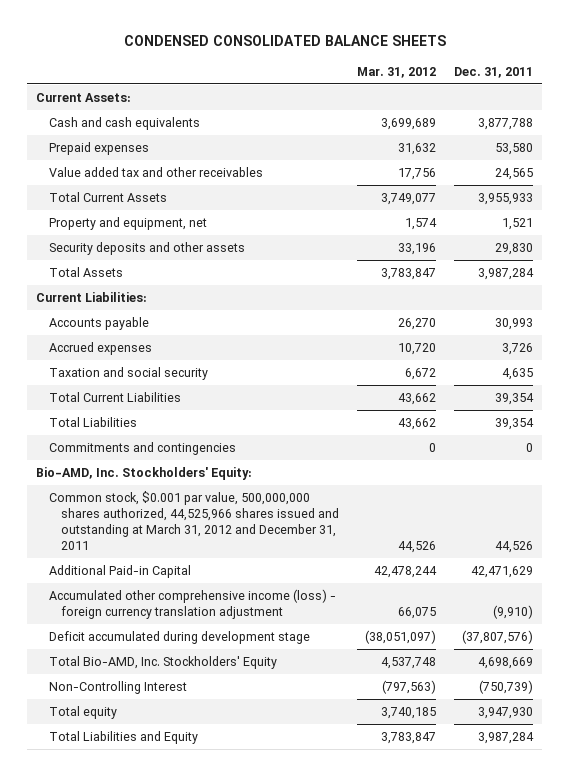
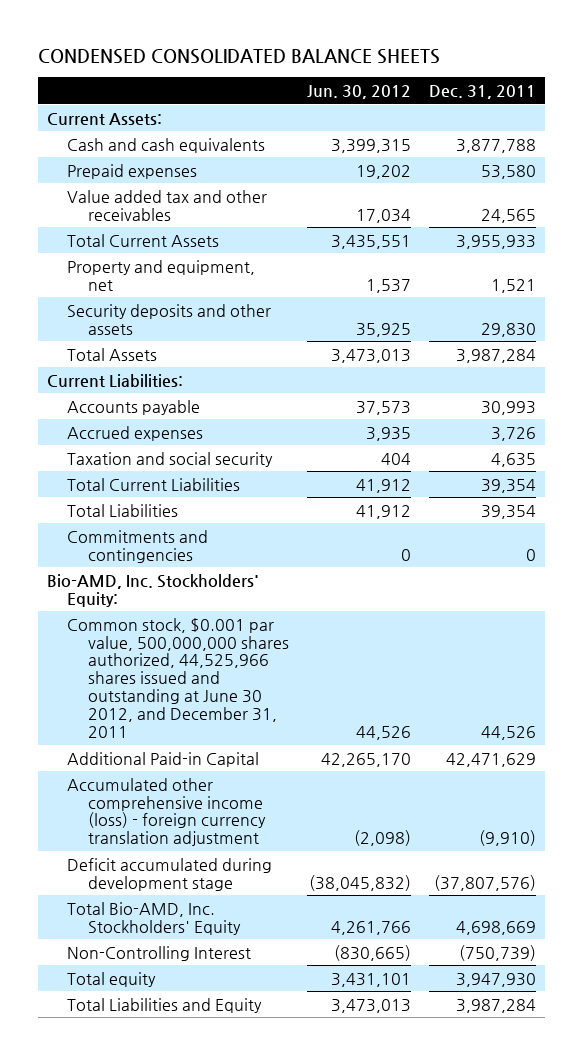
[357,66,437,78] Mar. 31, 2012 -> none
none -> [306,84,411,99] Jun. 30, 2012
[48,490,340,550] Common stock, $0.001 par value, 500,000,000 shares authorized, 44,525,966 shares issued and outstanding at March 31, 2012 and December 31, 2011 -> [67,617,289,739] Common stock, $0.001 par value, 500,000,000 shares authorized, 44,525,966 shares issued and outstanding at June 30 2012, and December 31, 2011

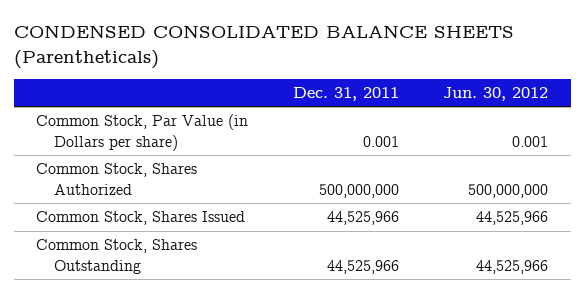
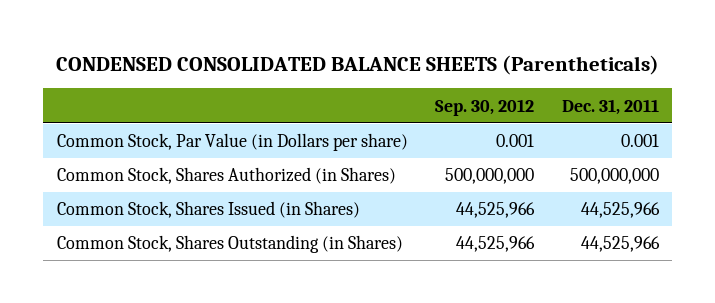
[443,86,549,101] Jun. 30, 2012 -> none
none -> [435,98,535,116] Sep. 30, 2012
[35,163,197,195] Common Stock, Shares Authorized -> [56,167,396,185] Common Stock, Shares Authorized (in Shares)
[35,211,245,226] Common Stock, Shares Issued -> [56,201,360,219] Common Stock, Shares Issued (in Shares)
[35,239,197,274] Common Stock, Shares Outstanding -> [56,235,403,254] Common Stock, Shares Outstanding (in Shares)

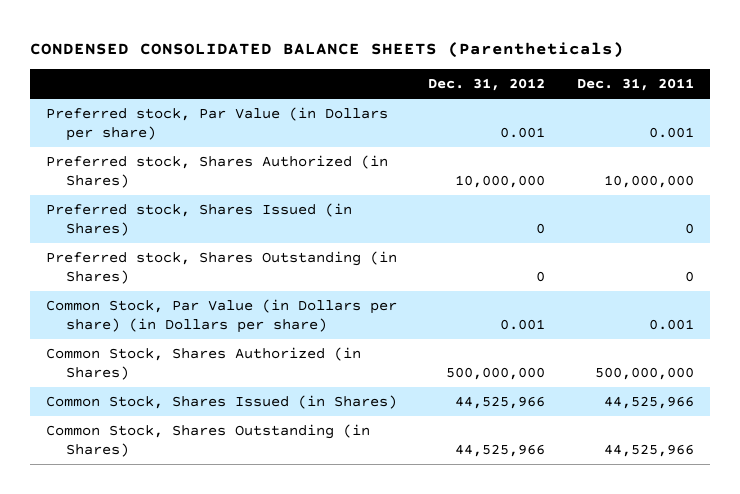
[435,98,535,116] Sep. 30, 2012 -> none
none -> [428,78,546,92] Dec. 31, 2012
none -> [45,107,388,141] Preferred stock, Par Value (in Dollars per share)
none -> [45,155,388,188] Preferred stock, Shares Authorized (in Shares)
none -> [45,203,352,236] Preferred stock, Shares Issued (in Shares)
none -> [45,251,397,284] Preferred stock, Shares Outstanding (in Shares)
[56,133,408,152] Common Stock, Par Value (in Dollars per share) -> [45,299,397,333] Common Stock, Par Value (in Dollars per share) (in Dollars per share)

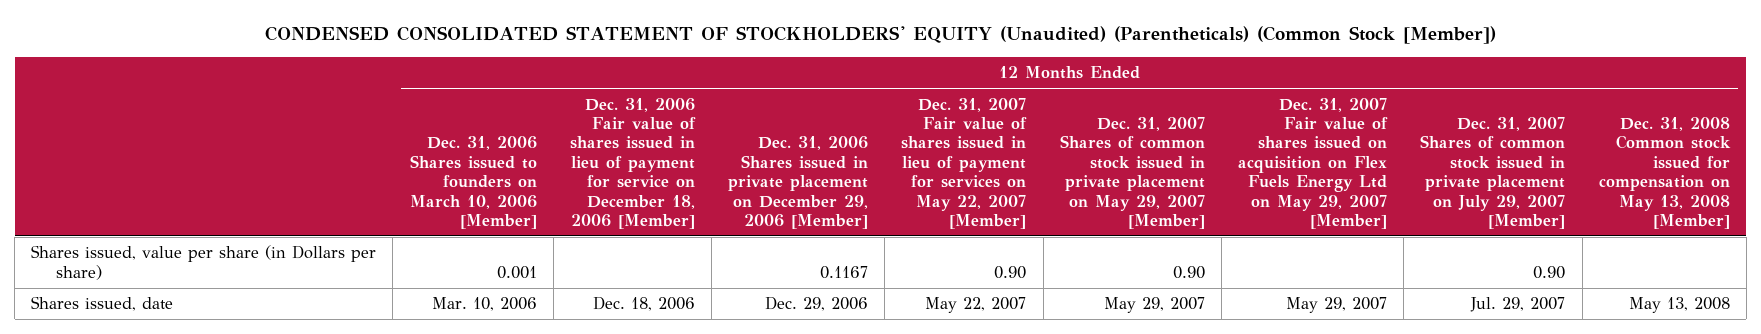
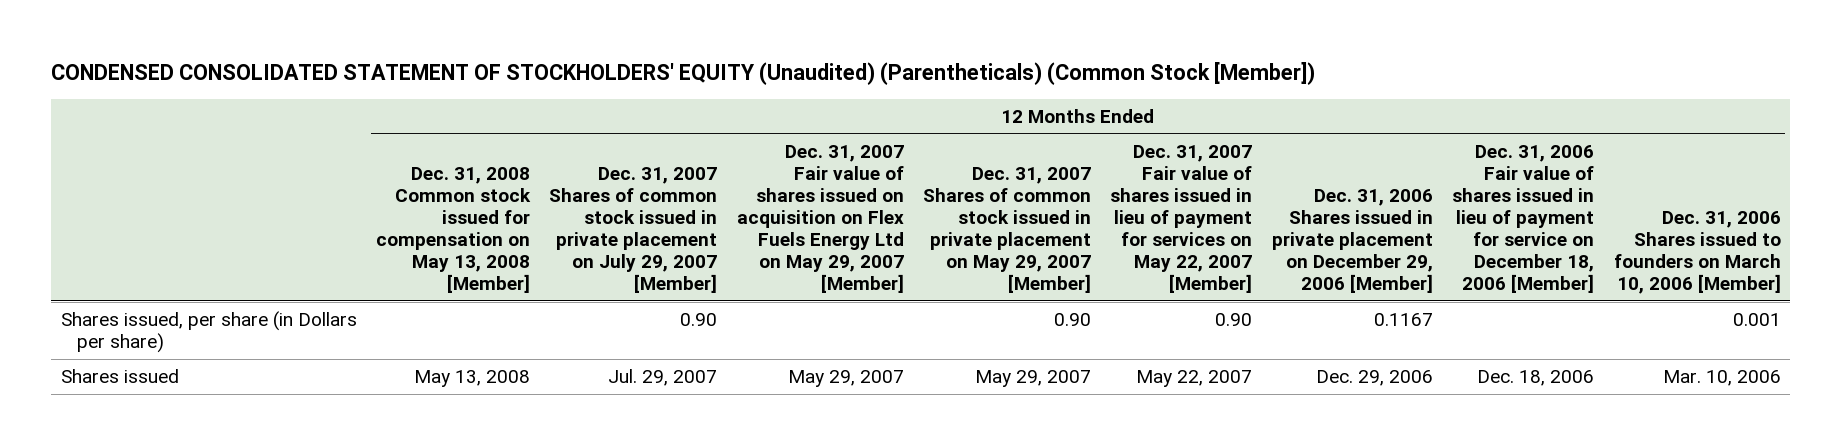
[31,245,377,280] Shares issued, value per share (in Dollars per share) -> [60,311,357,354] Shares issued, per share (in Dollars per share)
[31,296,174,312] Shares issued, date -> [60,369,179,384] Shares issued

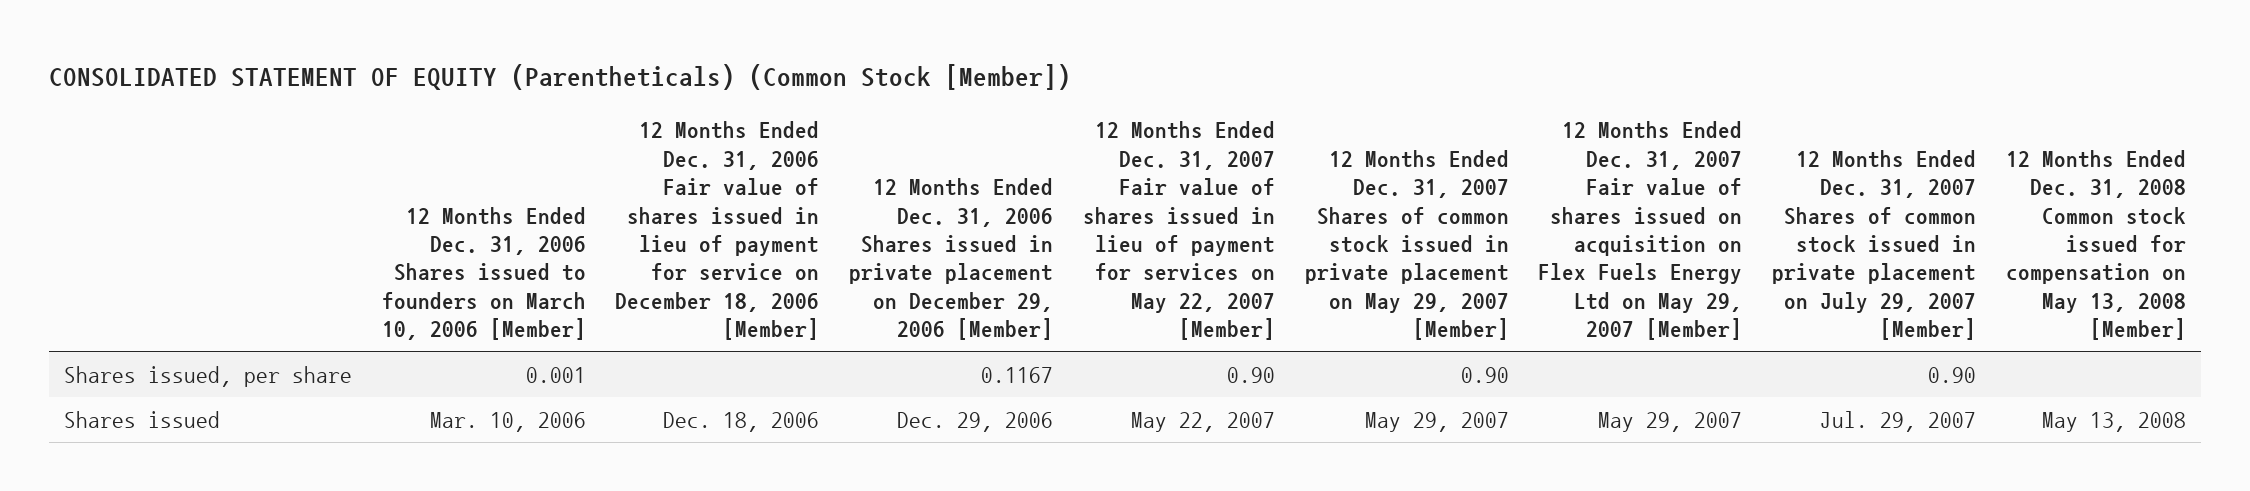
[50,62,1315,86] CONDENSED CONSOLIDATED STATEMENT OF STOCKHOLDERS' EQUITY (Unaudited) (Parentheticals) (Common Stock [Member]) -> [48,63,1071,90] CONSOLIDATED STATEMENT OF EQUITY (Parentheticals) (Common Stock [Member])
[60,311,357,354] Shares issued, per share (in Dollars per share) -> [63,365,352,387] Shares issued, per share

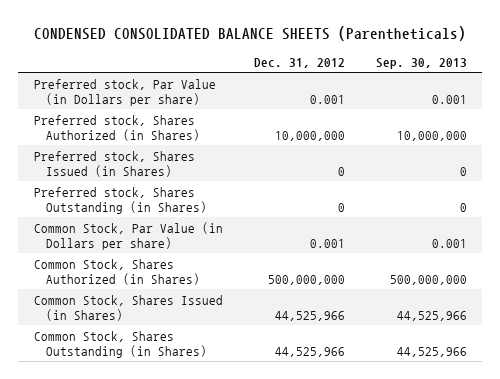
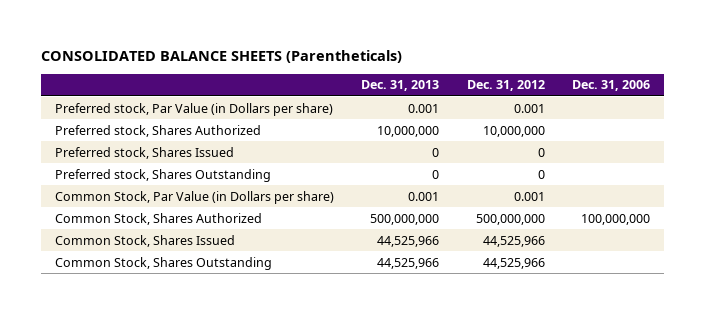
[34,26,467,42] CONDENSED CONSOLIDATED BALANCE SHEETS (Parentheticals) -> [41,49,403,63] CONSOLIDATED BALANCE SHEETS (Parentheticals)
[375,57,467,69] Sep. 30, 2013 -> none
none -> [361,80,440,92] Dec. 31, 2013
none -> [571,80,650,92] Dec. 31, 2006
[33,114,200,141] Preferred stock, Shares Authorized (in Shares) -> [54,124,261,137] Preferred stock, Shares Authorized
[33,150,195,177] Preferred stock, Shares Issued (in Shares) -> [54,146,234,159] Preferred stock, Shares Issued
[33,186,207,214] Preferred stock, Shares Outstanding (in Shares) -> [54,168,271,182] Preferred stock, Shares Outstanding
[33,258,200,285] Common Stock, Shares Authorized (in Shares) -> [54,212,262,225] Common Stock, Shares Authorized
[33,294,223,321] Common Stock, Shares Issued (in Shares) -> [54,234,235,247] Common Stock, Shares Issued
[33,330,207,358] Common Stock, Shares Outstanding (in Shares) -> [54,256,272,270] Common Stock, Shares Outstanding

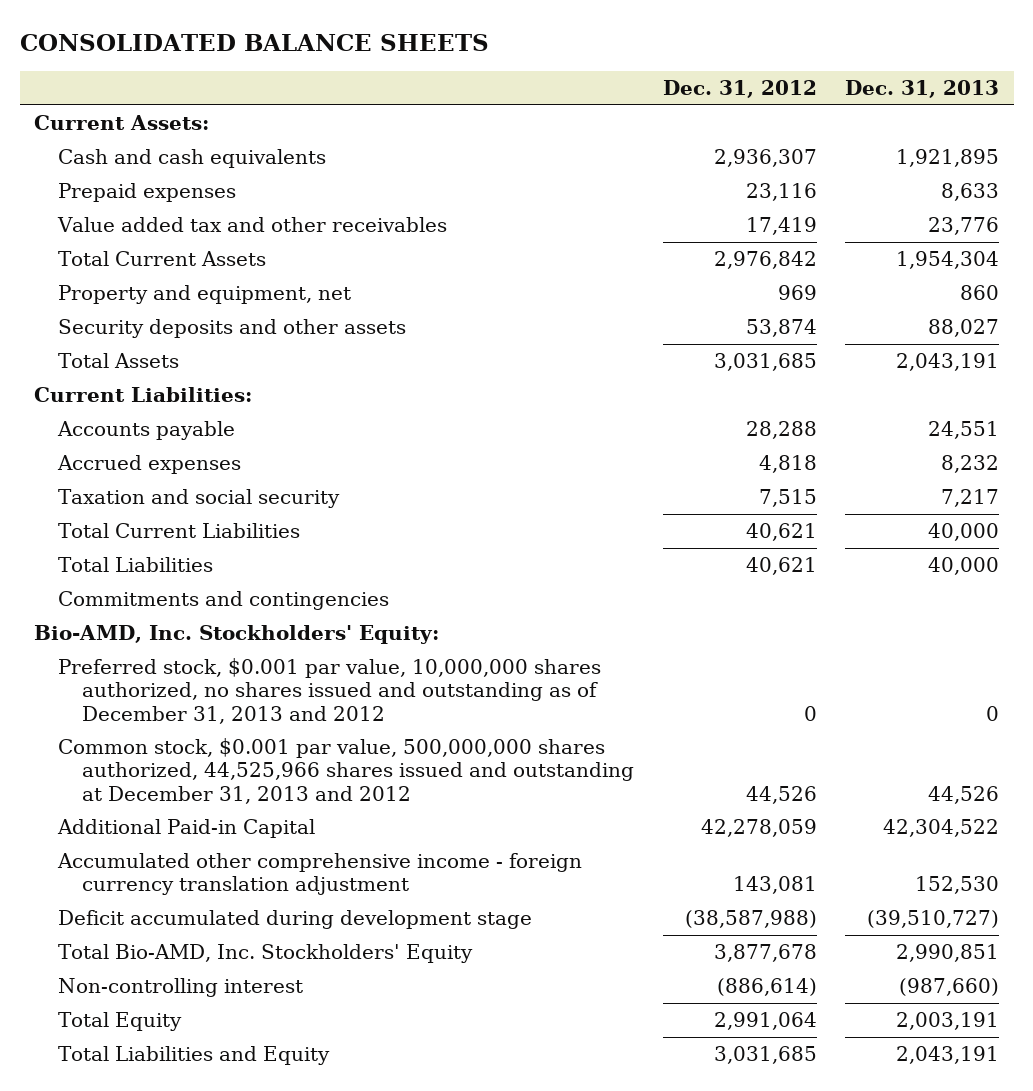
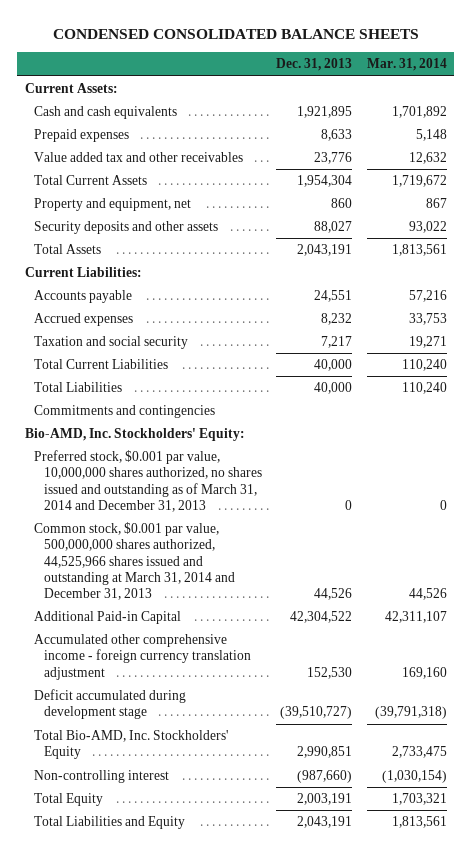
[19,33,489,51] CONSOLIDATED BALANCE SHEETS -> [52,28,419,39] CONDENSED CONSOLIDATED BALANCE SHEETS
[662,80,817,99] Dec. 31, 2012 -> none
none -> [366,58,447,72] Mar. 31, 2014
[58,658,602,724] Preferred stock, $0.001 par value, 10,000,000 shares authorized, no shares issued and outstanding as of December 31, 2013 and 2012 -> [34,450,262,512] Preferred stock, $0.001 par value, 10,000,000 shares authorized, no shares issued and outstanding as of March 31, 2014 and December 31, 2013
[58,738,635,804] Common stock, $0.001 par value, 500,000,000 shares authorized, 44,525,966 shares issued and outstanding at December 31, 2013 and 2012 -> [34,522,235,601] Common stock, $0.001 par value, 500,000,000 shares authorized, 44,525,966 shares issued and outstanding at March 31, 2014 and December 31, 2013

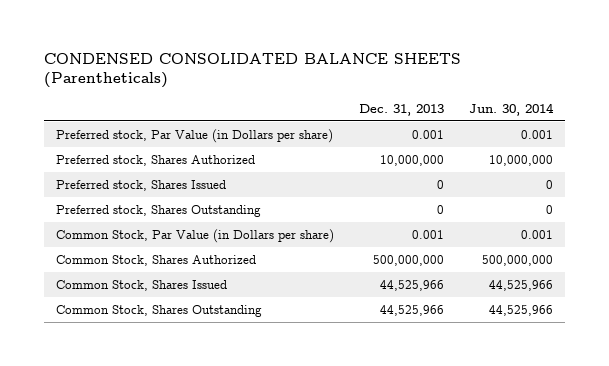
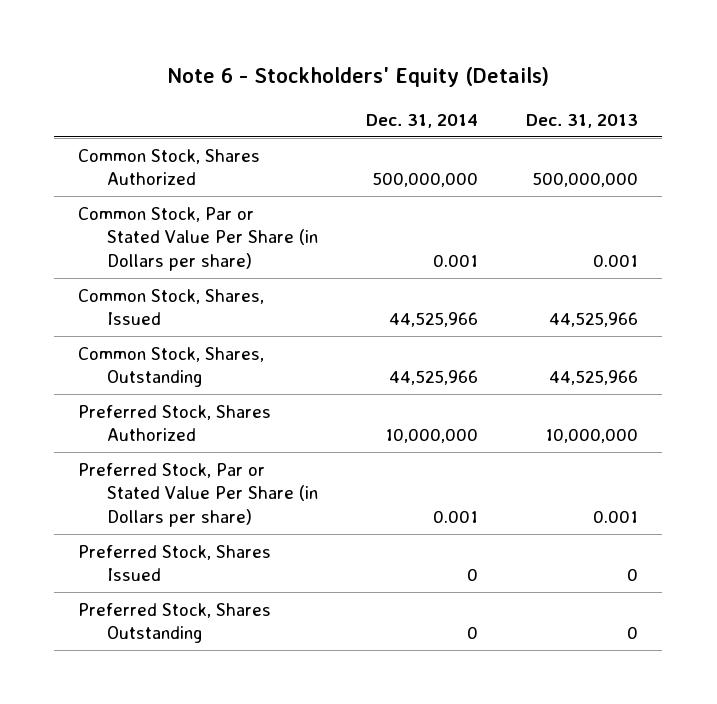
[43,52,461,89] CONDENSED CONSOLIDATED BALANCE SHEETS (Parentheticals) -> [167,67,550,88] Note 6 - Stockholders' Equity (Details)
[469,102,555,116] Jun. 30, 2014 -> none
none -> [366,113,479,128] Dec. 31, 2014
[56,128,334,143] Preferred stock, Par Value (in Dollars per share) -> none
[56,154,256,166] Preferred stock, Shares Authorized -> none
[56,179,227,191] Preferred stock, Shares Issued -> none
[56,204,262,217] Preferred stock, Shares Outstanding -> none
[56,228,335,243] Common Stock, Par Value (in Dollars per share) -> none
none -> [78,206,319,272] Common Stock, Par or Stated Value Per Share (in Dollars per share)
[56,279,228,291] Common Stock, Shares Issued -> [78,288,265,326] Common Stock, Shares, Issued
[56,304,263,317] Common Stock, Shares Outstanding -> [78,346,265,388] Common Stock, Shares, Outstanding
none -> [78,404,272,442] Preferred Stock, Shares Authorized
none -> [78,462,319,528] Preferred Stock, Par or Stated Value Per Share (in Dollars per share)
none -> [78,544,272,582] Preferred Stock, Shares Issued
none -> [78,602,272,644] Preferred Stock, Shares Outstanding

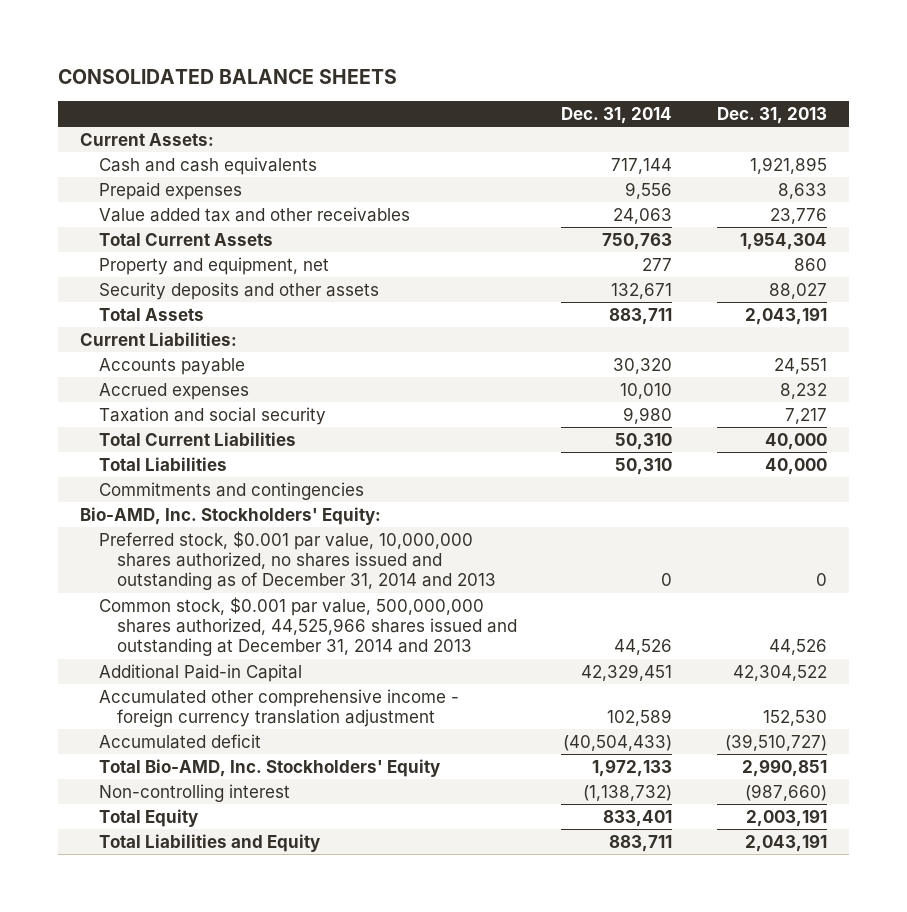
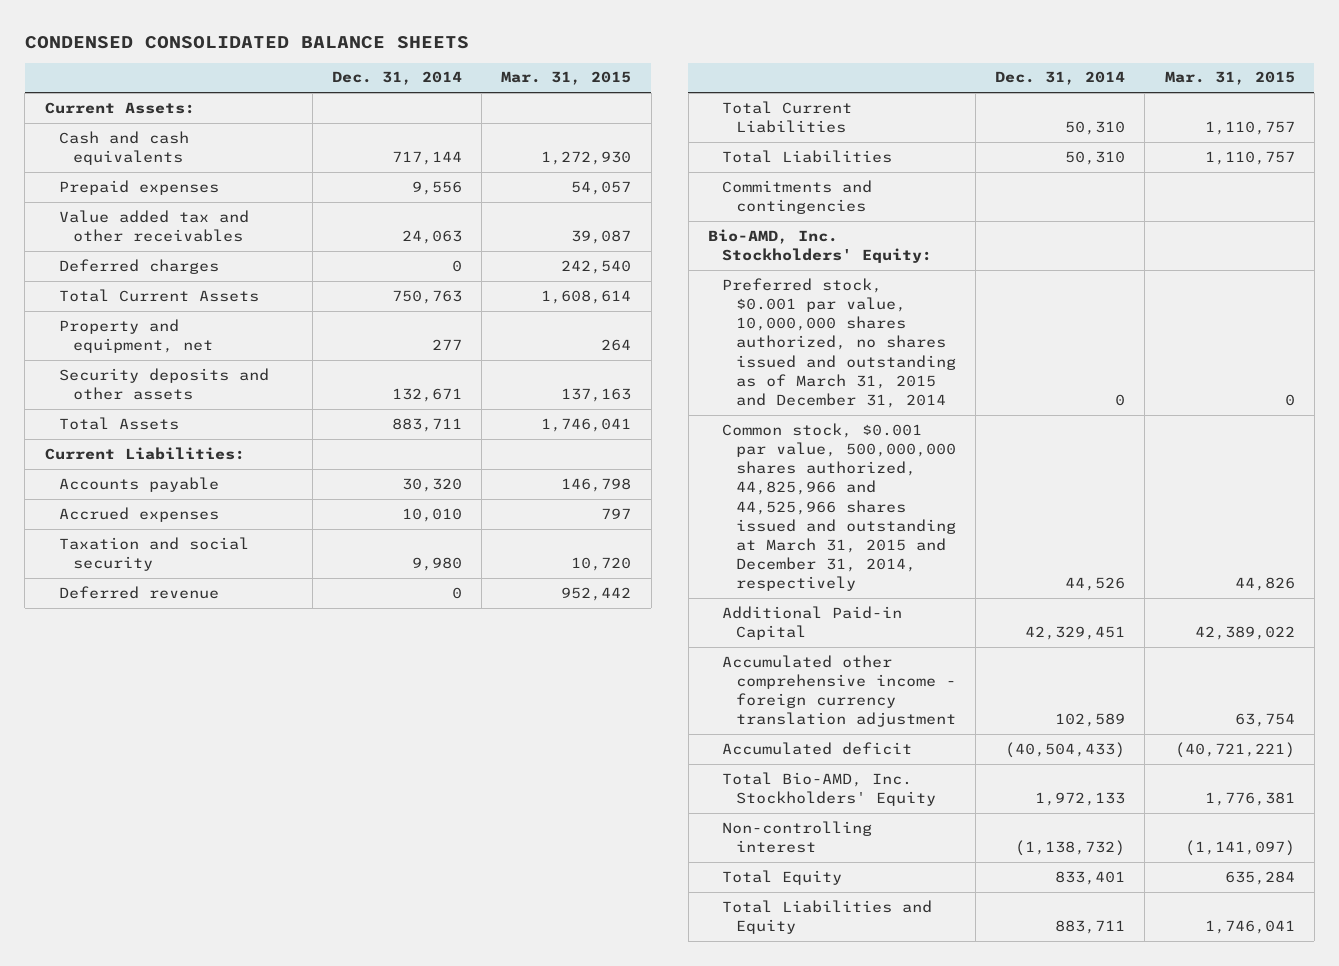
[58,69,398,85] CONSOLIDATED BALANCE SHEETS -> [24,35,469,49] CONDENSED CONSOLIDATED BALANCE SHEETS
[716,106,827,124] Dec. 31, 2013 -> none
none -> [501,71,632,86] Mar. 31, 2015
none -> [58,258,219,274] Deferred charges
none -> [58,585,219,599] Deferred revenue
[98,530,496,591] Preferred stock, $0.001 par value, 10,000,000 shares authorized, no shares issued and outstanding as of December 31, 2014 and 2013 -> [721,277,956,408] Preferred stock, $0.001 par value, 10,000,000 shares authorized, no shares issued and outstanding as of March 31, 2015 and December 31, 2014
[98,596,517,657] Common stock, $0.001 par value, 500,000,000 shares authorized, 44,525,966 shares issued and outstanding at December 31, 2014 and 2013 -> [721,422,956,592] Common stock, $0.001 par value, 500,000,000 shares authorized, 44,825,966 and 44,525,966 shares issued and outstanding at March 31, 2015 and December 31, 2014, respectively

